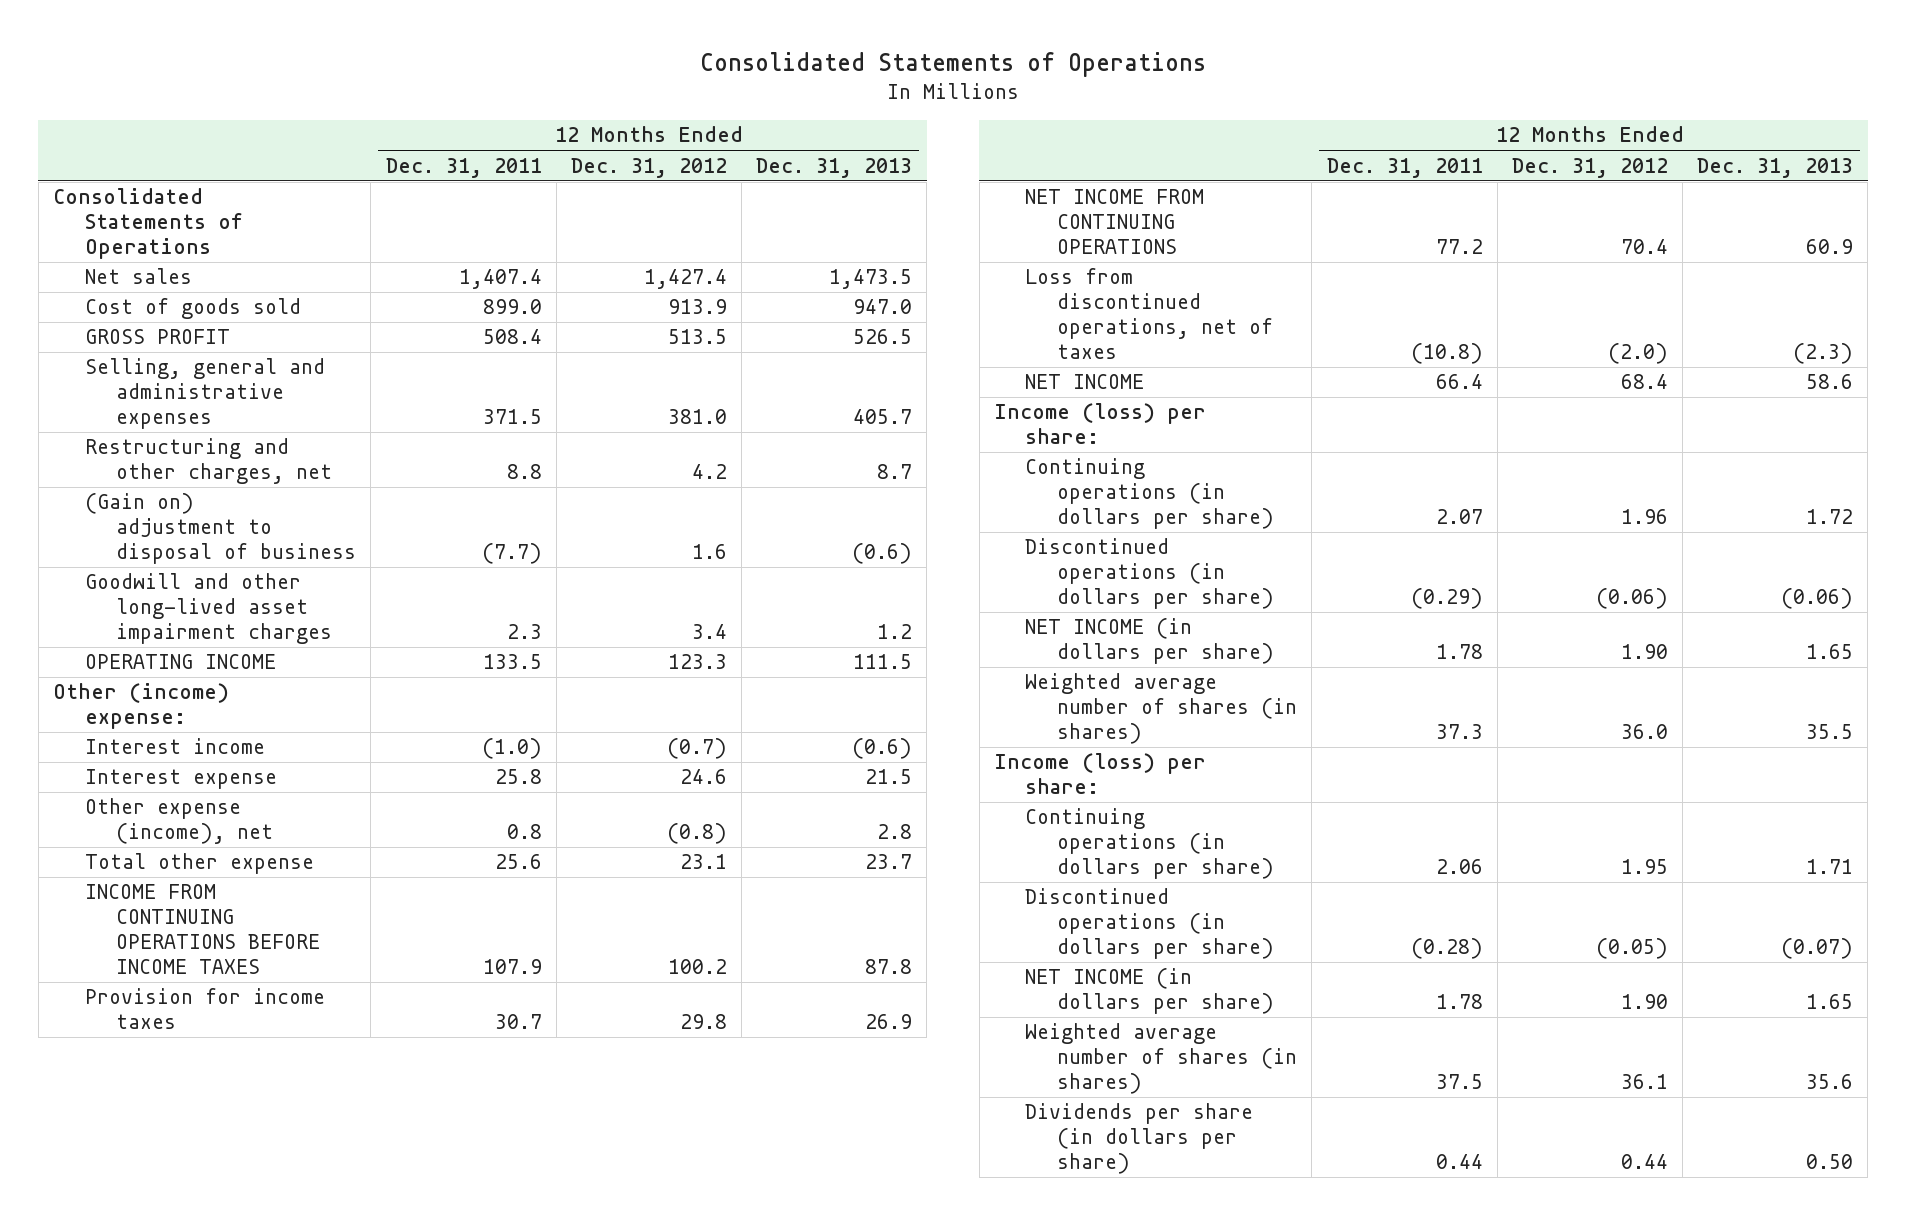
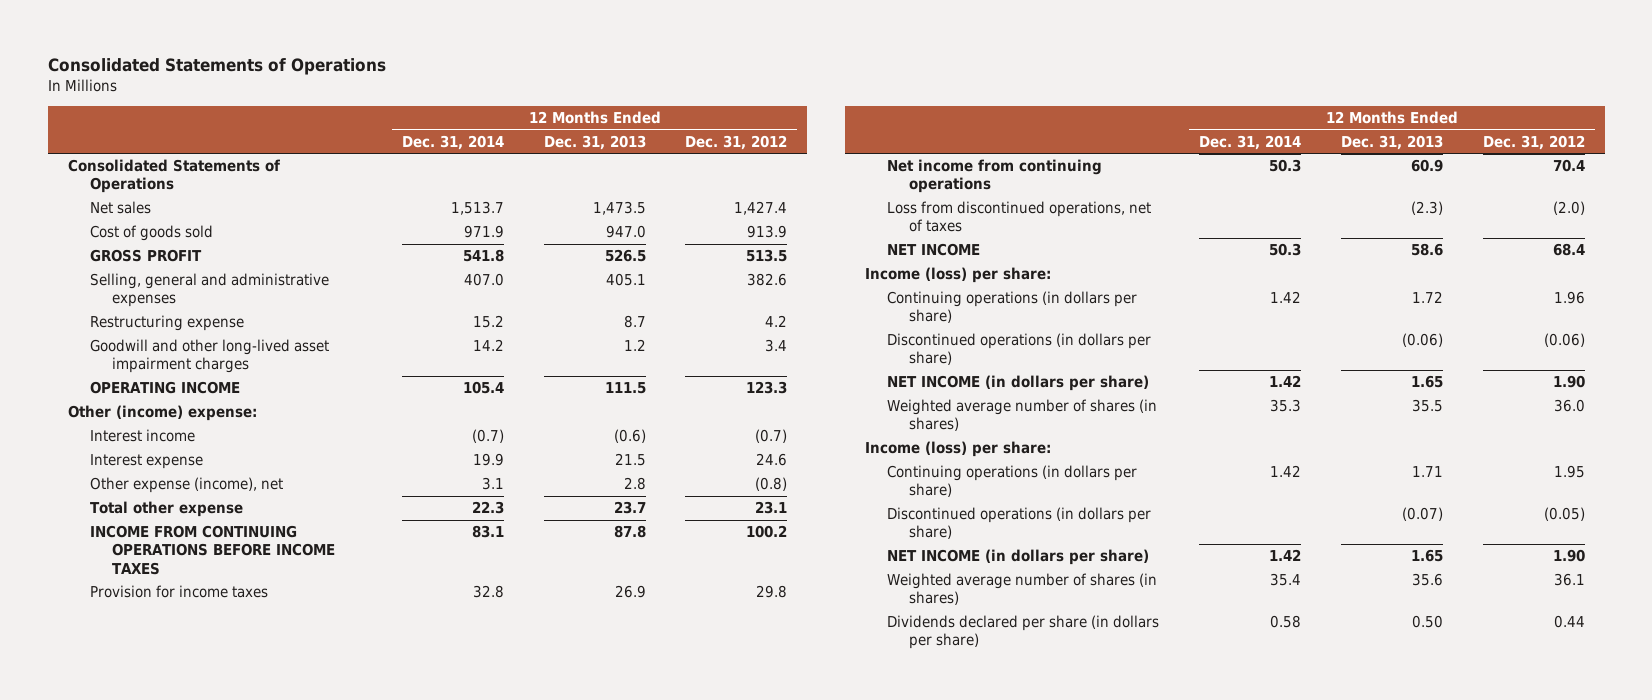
[385,157,542,178] Dec. 31, 2011 -> none
none -> [401,134,504,150] Dec. 31, 2014
[84,493,357,564] (Gain on) adjustment to disposal of business -> none
[667,408,727,424] 381.0 -> [747,273,788,287] 382.6
[853,408,913,424] 405.7 -> [605,273,646,287] 405.1
[84,438,333,485] Restructuring and other charges, net -> [89,315,244,332] Restructuring expense
[1025,189,1205,254] NET INCOME FROM CONTINUING OPERATIONS -> [886,159,1102,194] Net income from continuing operations
[1025,1103,1254,1174] Dividends per share (in dollars per share) -> [886,615,1159,650] Dividends declared per share (in dollars per share)

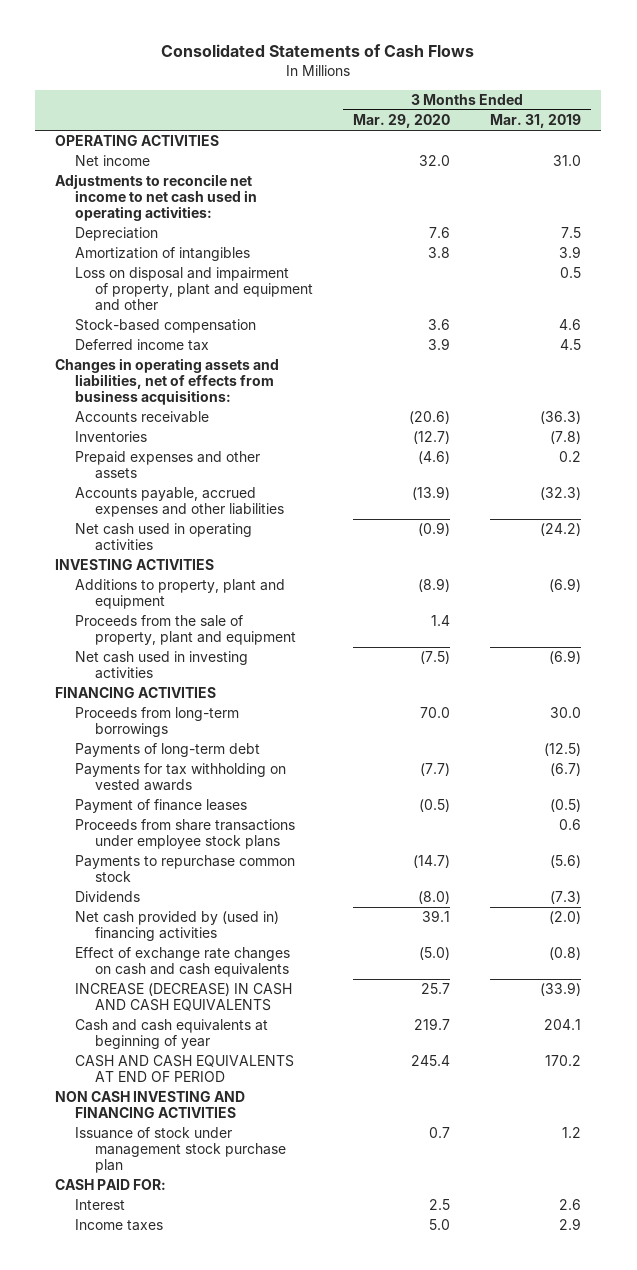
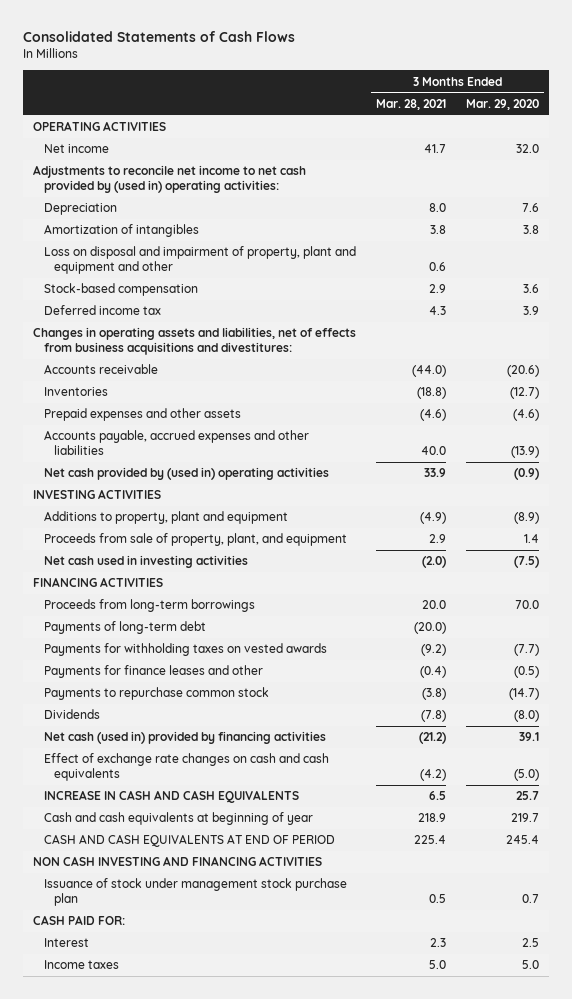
[490,114,582,129] Mar. 31, 2019 -> none
none -> [376,98,447,110] Mar. 28, 2021
[55,174,258,222] Adjustments to reconcile net income to net cash used in operating activities: -> [33,165,307,194] Adjustments to reconcile net income to net cash provided by (used in) operating activities:
[55,358,280,406] Changes in operating assets and liabilities, net of effects from business acquisitions: -> [33,327,357,356] Changes in operating assets and liabilities, net of effects from business acquisitions and divestitures:
[75,523,253,552] Net cash used in operating activities -> [43,467,329,481] Net cash provided by (used in) operating activities
[75,615,296,646] Proceeds from the sale of property, plant and equipment -> [43,533,347,547] Proceeds from sale of property, plant, and equipment
[75,799,248,814] Payment of finance leases -> none
[75,819,296,850] Proceeds from share transactions under employee stock plans -> none
[75,763,287,792] Payments for tax withholding on vested awards -> [43,643,327,657] Payments for withholding taxes on vested awards
none -> [43,665,263,679] Payments for finance leases and other
[75,911,280,942] Net cash provided by (used in) financing activities -> [43,731,326,745] Net cash (used in) provided by financing activities
[75,983,293,1012] INCREASE (DECREASE) IN CASH AND CASH EQUIVALENTS -> [43,790,299,804] INCREASE IN CASH AND CASH EQUIVALENTS

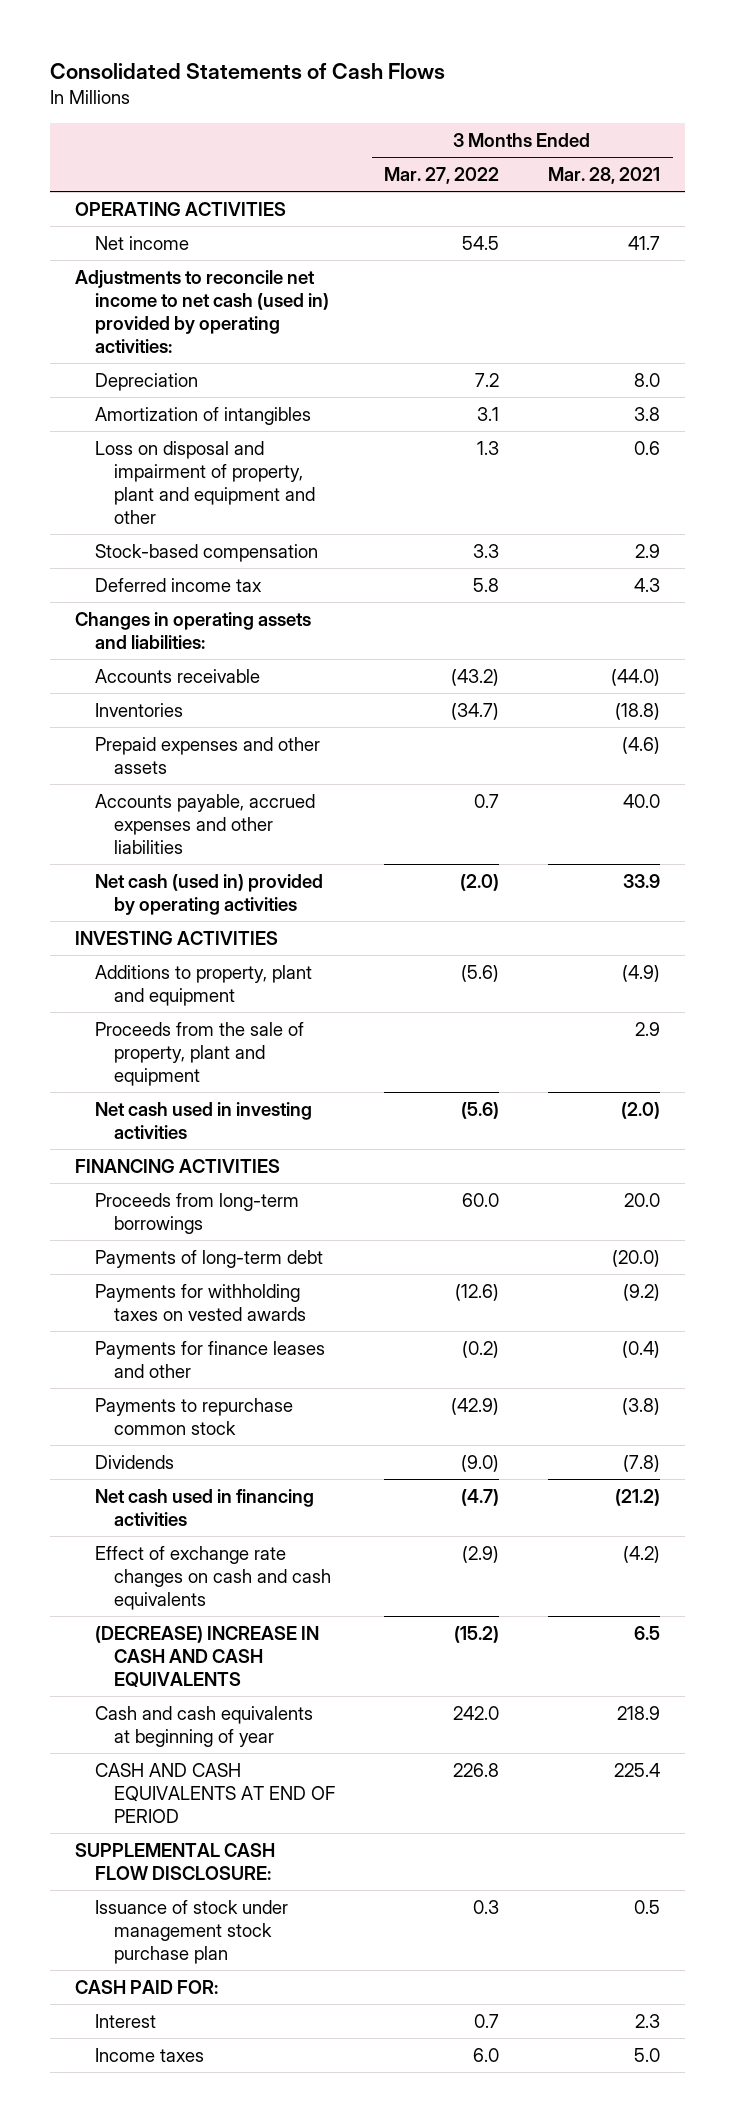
[465,98,539,110] Mar. 29, 2020 -> none
none -> [384,167,500,185] Mar. 27, 2022
[33,165,307,194] Adjustments to reconcile net income to net cash provided by (used in) operating activities: -> [75,269,329,353] Adjustments to reconcile net income to net cash (used in) provided by operating activities:
[33,327,357,356] Changes in operating assets and liabilities, net of effects from business acquisitions and divestitures: -> [75,611,312,649] Changes in operating assets and liabilities:
[43,467,329,481] Net cash provided by (used in) operating activities -> [94,873,323,915] Net cash (used in) provided by operating activities
[43,533,347,547] Proceeds from sale of property, plant, and equipment -> [94,1021,304,1086] Proceeds from the sale of property, plant and equipment
[43,731,326,745] Net cash (used in) provided by financing activities -> [94,1488,314,1526] Net cash used in financing activities
[43,790,299,804] INCREASE IN CASH AND CASH EQUIVALENTS -> [94,1625,319,1687] (DECREASE) INCREASE IN CASH AND CASH EQUIVALENTS
[33,856,323,867] NON CASH INVESTING AND FINANCING ACTIVITIES -> [75,1842,276,1880] SUPPLEMENTAL CASH FLOW DISCLOSURE:

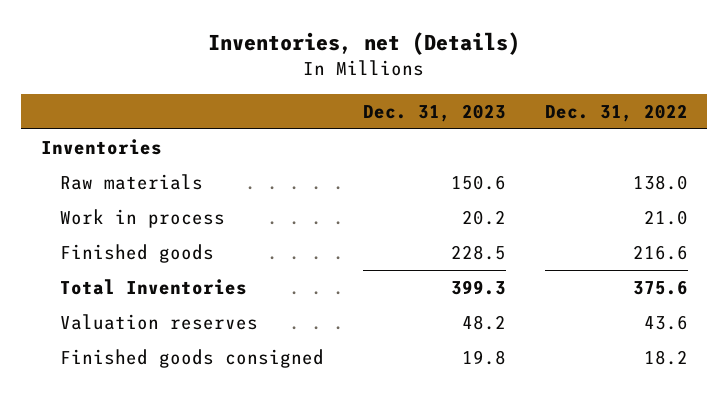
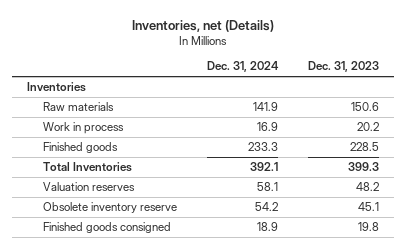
[544,103,688,122] Dec. 31, 2022 -> none
none -> [207,61,280,73] Dec. 31, 2024
none -> [42,201,177,213] Obsolete inventory reserve

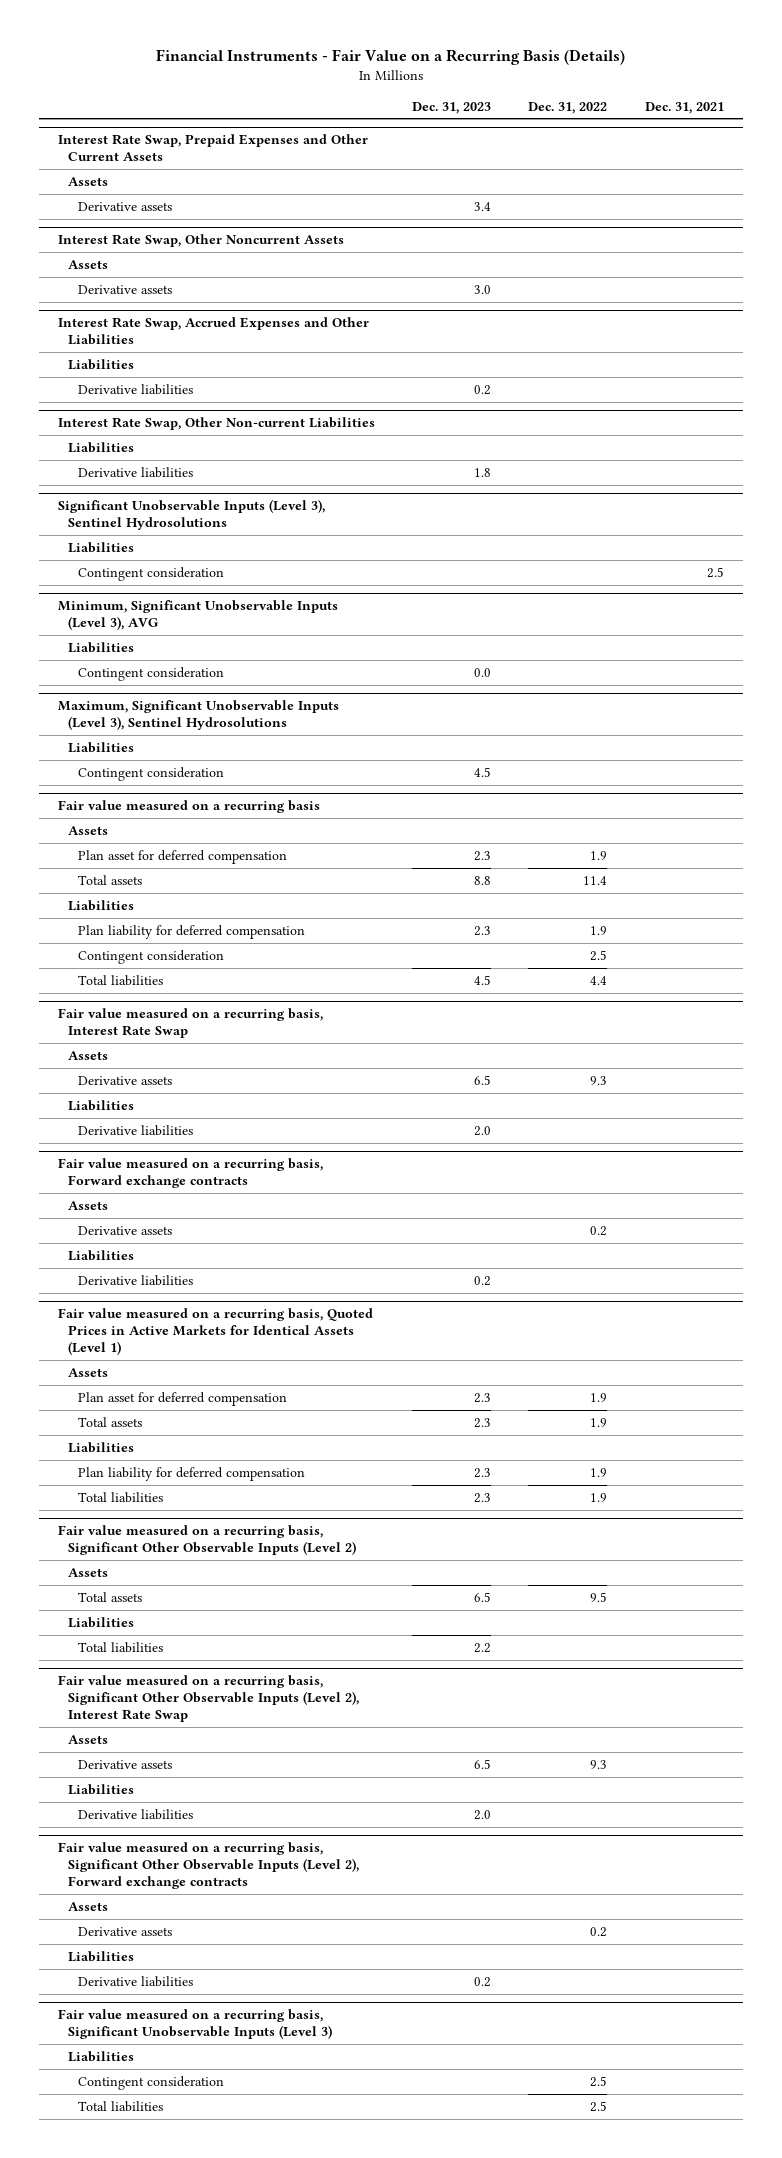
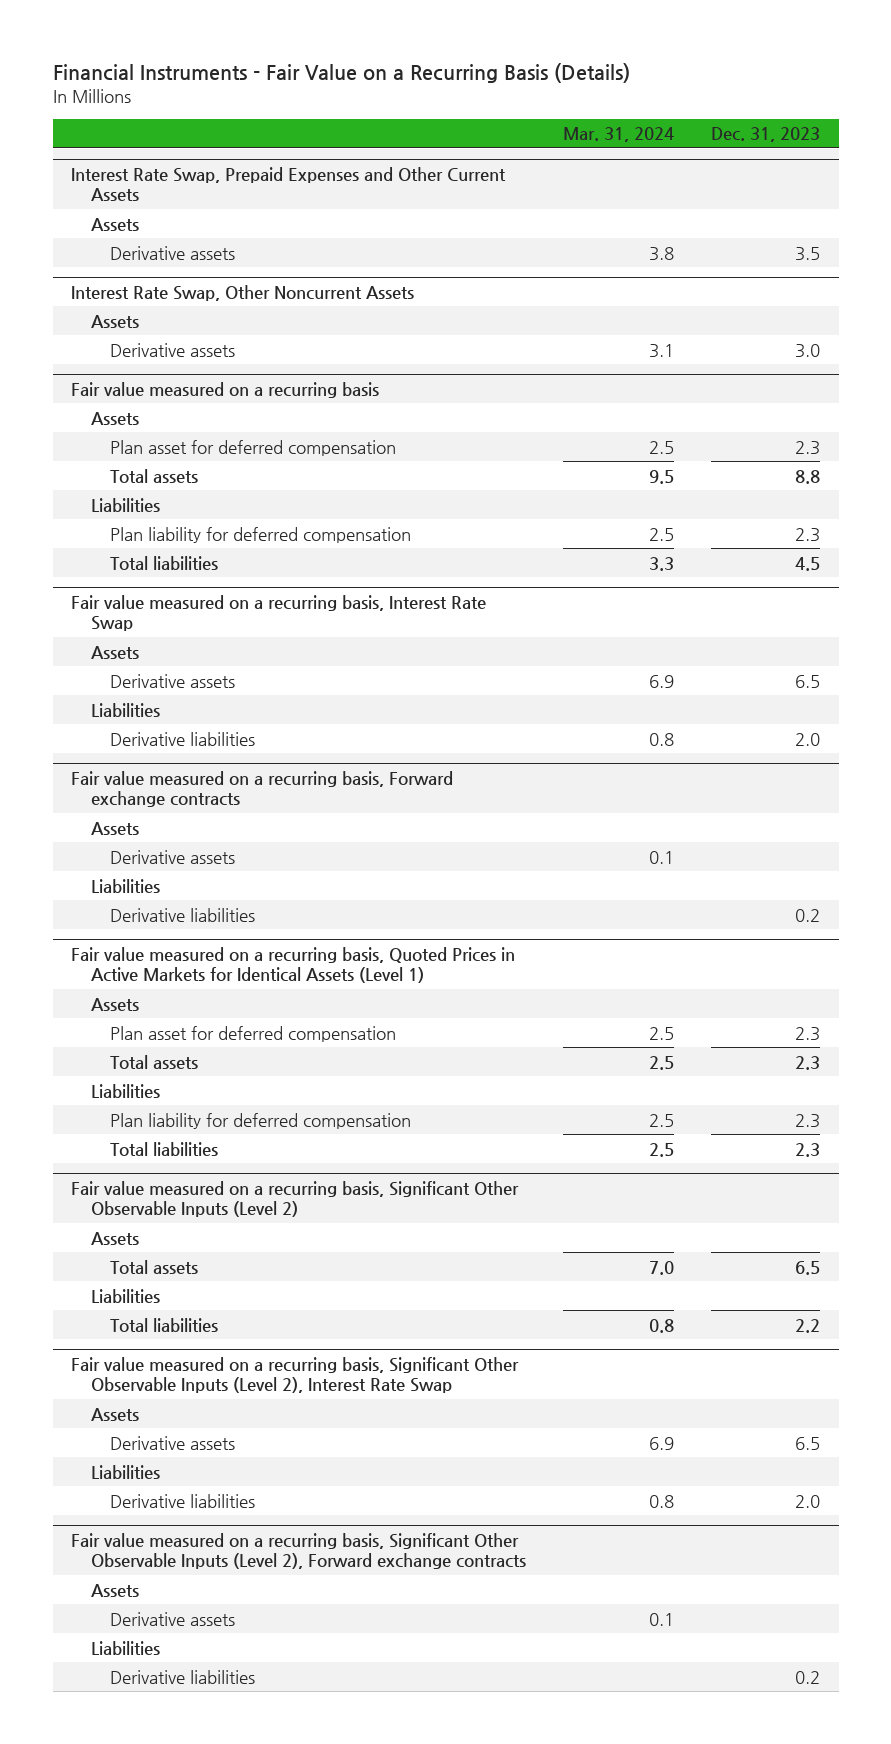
[528,101,608,114] Dec. 31, 2022 -> none
[644,101,724,114] Dec. 31, 2021 -> none
none -> [563,127,675,143] Mar. 31, 2024
[474,201,492,211] 3.4 -> [795,246,821,261] 3.5
[57,317,369,346] Interest Rate Swap, Accrued Expenses and Other Liabilities -> none
[67,358,134,370] Liabilities -> none
[77,383,193,395] Derivative liabilities -> none
[57,417,375,431] Interest Rate Swap, Other Non-current Liabilities -> none
[67,441,134,453] Liabilities -> none
[77,466,193,478] Derivative liabilities -> none
[57,499,325,531] Significant Unobservable Inputs (Level 3), Sentinel Hydrosolutions -> none
[67,541,134,553] Liabilities -> none
[77,566,224,581] Contingent consideration -> none
[57,600,338,631] Minimum, Significant Unobservable Inputs (Level 3), AVG -> none
[67,641,134,653] Liabilities -> none
[77,666,224,681] Contingent consideration -> none
[57,700,339,731] Maximum, Significant Unobservable Inputs (Level 3), Sentinel Hydrosolutions -> none
[67,741,134,753] Liabilities -> none
[77,766,224,781] Contingent consideration -> none
[77,949,224,964] Contingent consideration -> none
[57,2009,332,2040] Fair value measured on a recurring basis, Significant Unobservable Inputs (Level 3) -> none
[67,2050,134,2062] Liabilities -> none
[77,2075,224,2090] Contingent consideration -> none
[77,2100,163,2112] Total liabilities -> none

